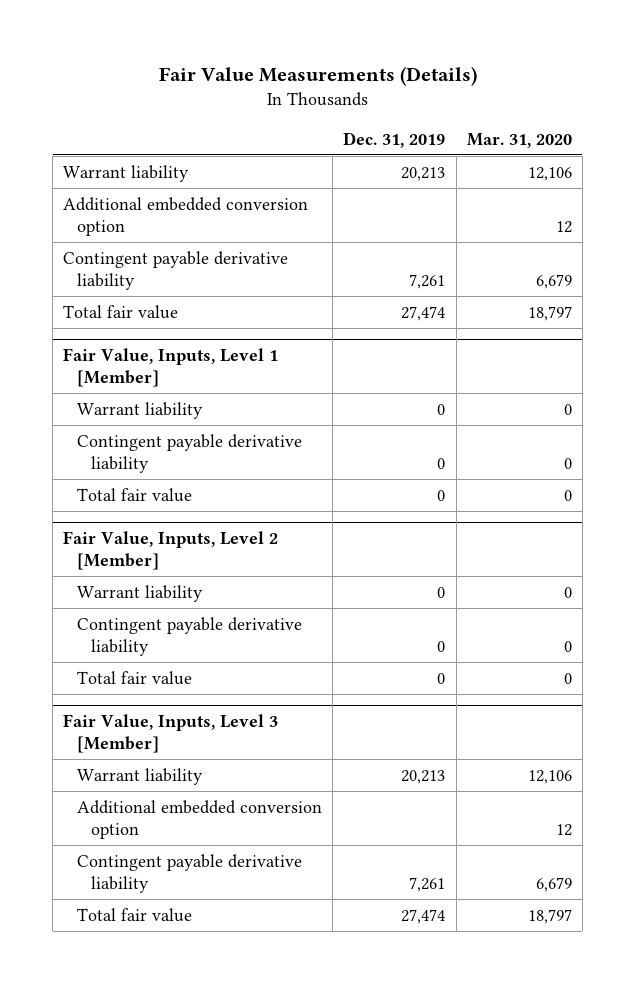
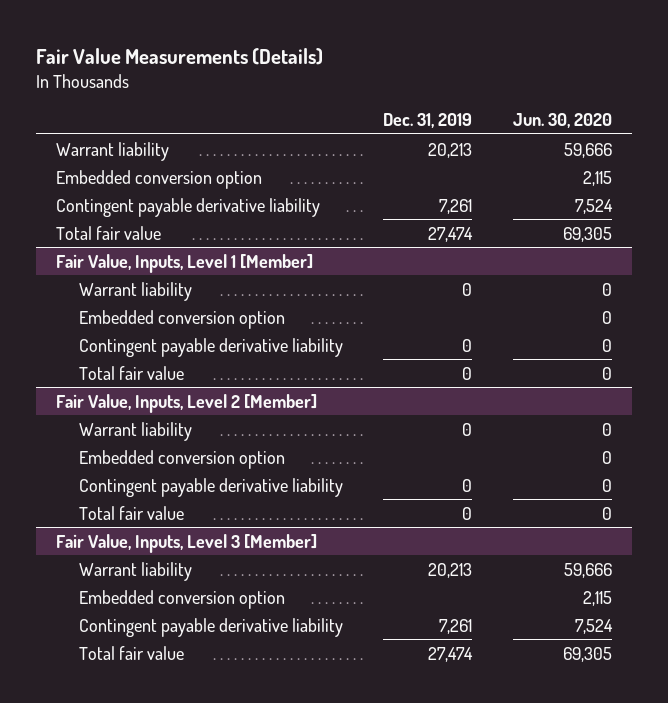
[466,132,572,148] Mar. 31, 2020 -> none
none -> [512,113,612,129] Jun. 30, 2020
[63,196,309,236] Additional embedded conversion option -> [56,169,263,189] Embedded conversion option
none -> [78,309,285,329] Embedded conversion option
none -> [78,449,285,469] Embedded conversion option
[77,799,323,839] Additional embedded conversion option -> [78,589,285,609] Embedded conversion option

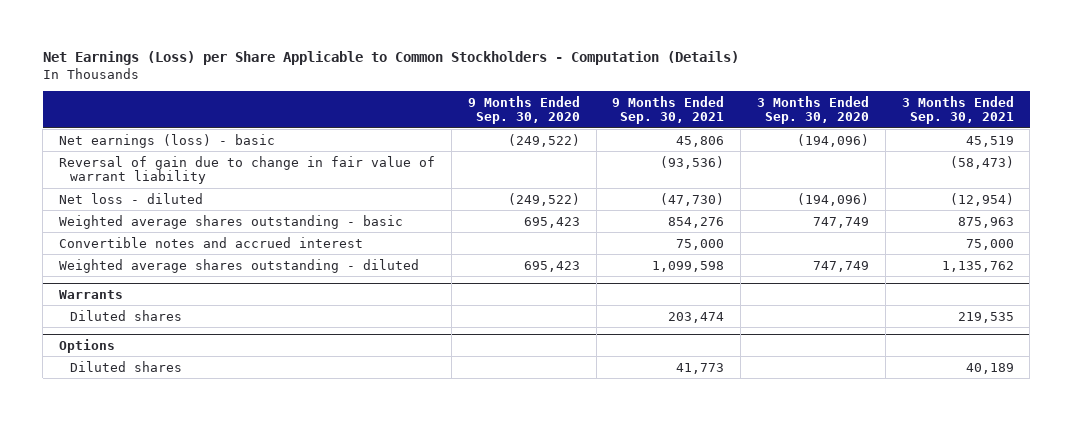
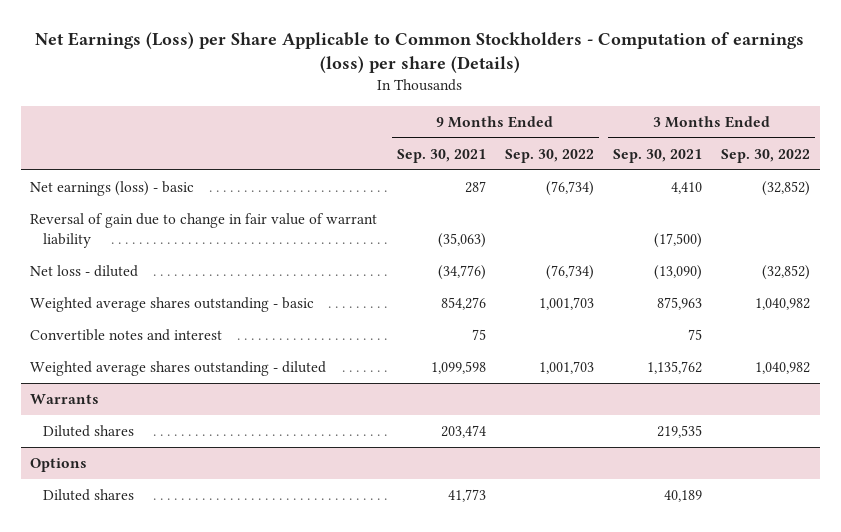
[42,51,739,66] Net Earnings (Loss) per Share Applicable to Common Stockholders - Computation (Details) -> [35,31,805,74] Net Earnings (Loss) per Share Applicable to Common Stockholders - Computation of earnings (loss) per share (Details)
[467,95,580,125] 9 Months Ended Sep. 30, 2020 -> none
[756,95,869,125] 3 Months Ended Sep. 30, 2020 -> none
none -> [504,148,594,163] Sep. 30, 2022
none -> [721,148,811,163] Sep. 30, 2022
[676,135,725,147] 45,806 -> [464,181,486,194] 287
[965,135,1014,147] 45,519 -> [671,182,703,195] 4,410
[660,155,725,169] (93,536) -> [437,233,486,249] (35,063)
[949,155,1014,169] (58,473) -> [654,233,703,249] (17,500)
[660,192,725,206] (47,730) -> [437,265,486,281] (34,776)
[949,192,1014,206] (12,954) -> [654,265,703,281] (13,090)
[59,236,364,248] Convertible notes and accrued interest -> [30,329,223,342] Convertible notes and interest
[676,238,725,250] 75,000 -> [471,329,486,341] 75
[965,238,1014,250] 75,000 -> [688,329,703,341] 75

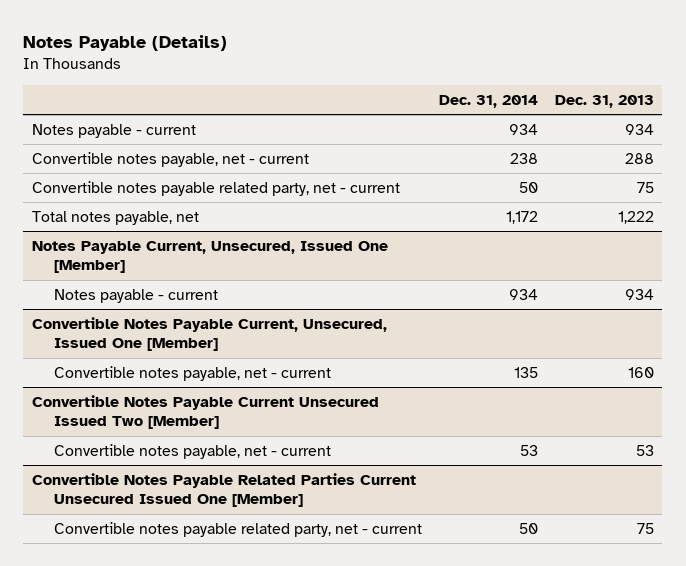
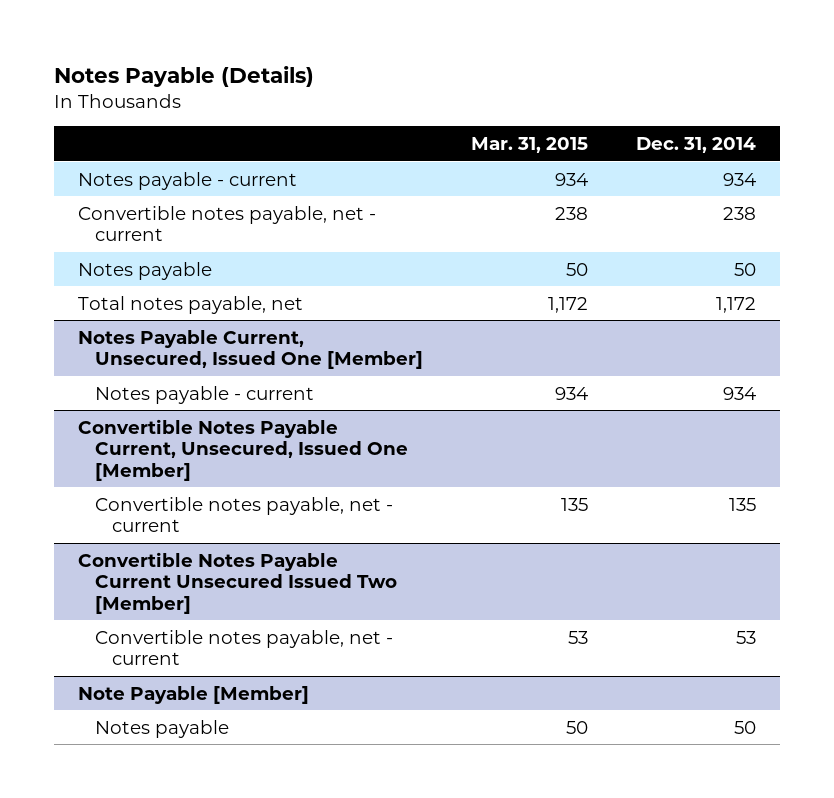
[554,95,654,109] Dec. 31, 2013 -> none
none -> [470,137,588,154] Mar. 31, 2015
[31,181,400,197] Convertible notes payable related party, net - current -> none
none -> [78,261,213,280] Notes payable
[31,473,416,508] Convertible Notes Payable Related Parties Current Unsecured Issued One [Member] -> none
[54,522,423,538] Convertible notes payable related party, net - current -> none
none -> [78,685,310,704] Note Payable [Member]
none -> [94,719,229,738] Notes payable

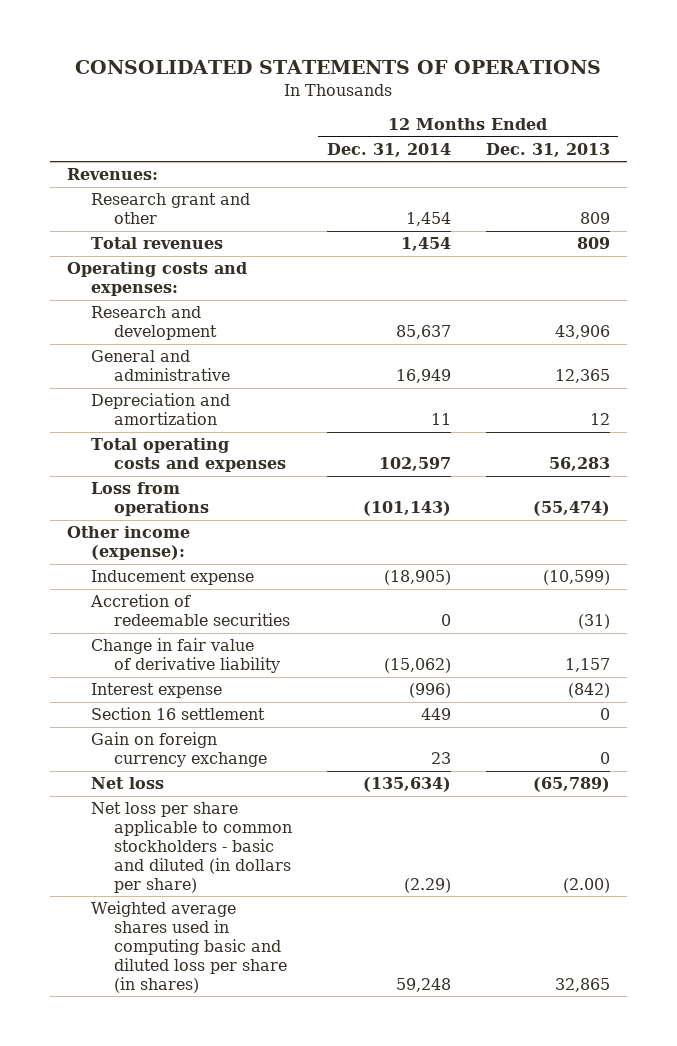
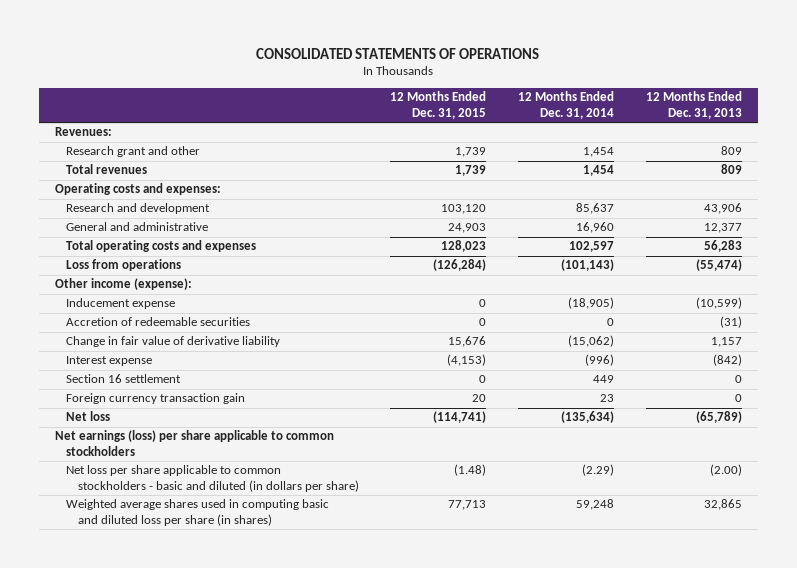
none -> [390,91,487,119] 12 Months Ended Dec. 31, 2015
[90,393,230,426] Depreciation and amortization -> none
[396,369,452,384] 16,949 -> [576,222,615,234] 16,960
[554,369,610,384] 12,365 -> [703,223,742,234] 12,377
[90,732,268,768] Gain on foreign currency exchange -> [66,393,246,405] Foreign currency transaction gain
none -> [54,430,334,456] Net earnings (loss) per share applicable to common stockholders

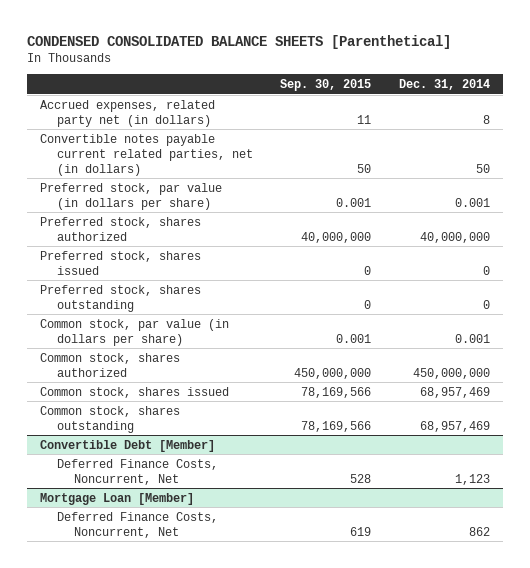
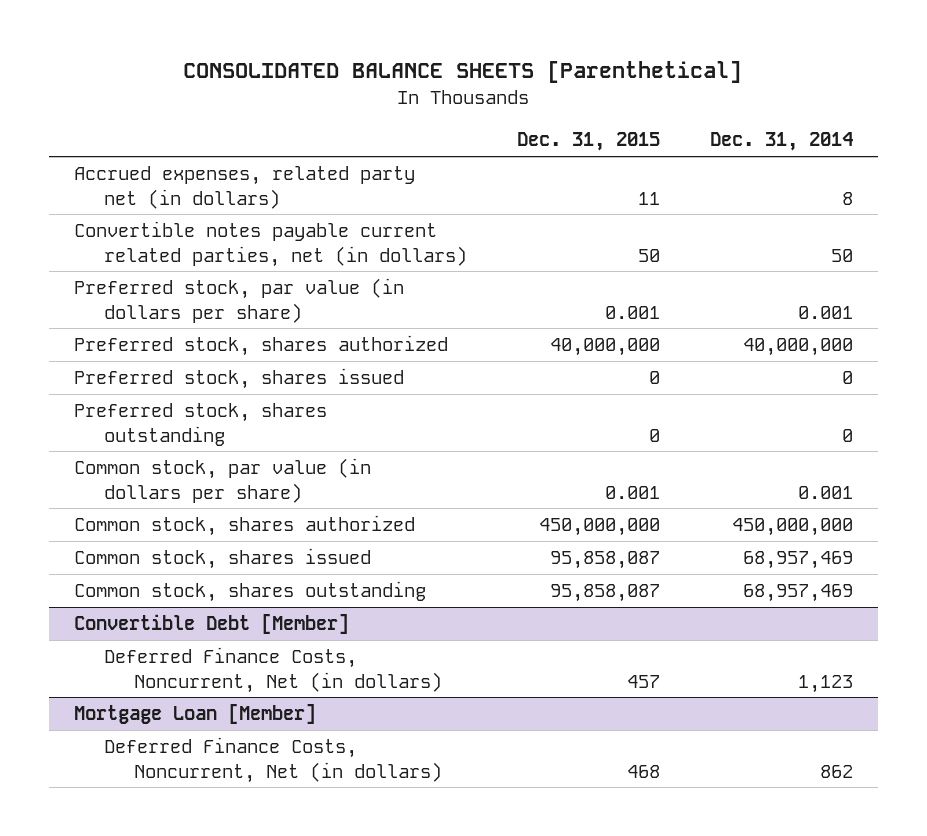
[26,34,451,49] CONDENSED CONSOLIDATED BALANCE SHEETS [Parenthetical] -> [183,61,743,84] CONSOLIDATED BALANCE SHEETS [Parenthetical]
[280,78,372,91] Sep. 30, 2015 -> none
none -> [516,132,660,152] Dec. 31, 2015
[57,458,219,485] Deferred Finance Costs, Noncurrent, Net -> [104,647,443,693] Deferred Finance Costs, Noncurrent, Net (in dollars)
[57,511,219,538] Deferred Finance Costs, Noncurrent, Net -> [104,737,443,783] Deferred Finance Costs, Noncurrent, Net (in dollars)

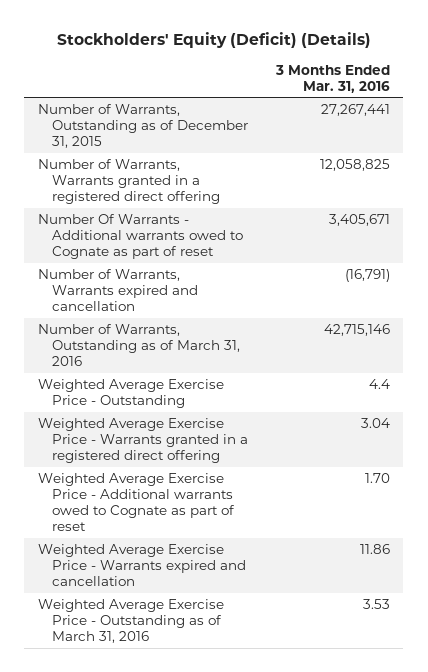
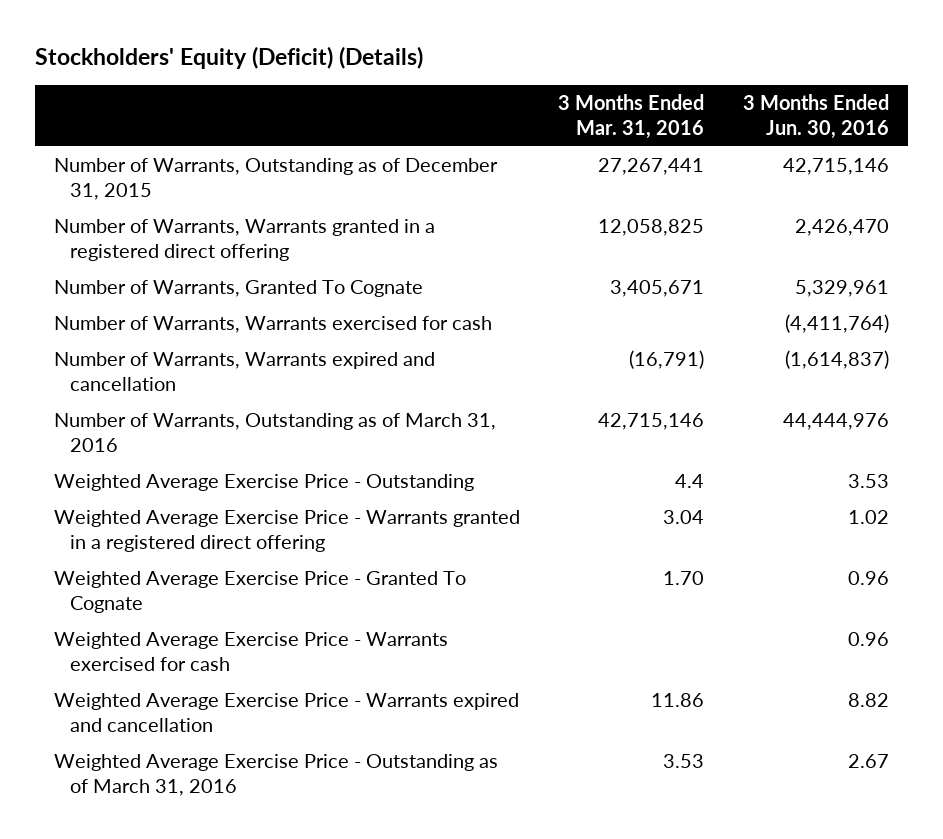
none -> [743,93,890,139] 3 Months Ended Jun. 30, 2016
[37,214,244,260] Number Of Warrants - Additional warrants owed to Cognate as part of reset -> [53,280,423,298] Number of Warrants, Granted To Cognate
none -> [53,316,492,334] Number of Warrants, Warrants exercised for cash
[37,473,236,531] Weighted Average Exercise Price - Additional warrants owed to Cognate as part of reset -> none
none -> [53,571,466,614] Weighted Average Exercise Price - Granted To Cognate
none -> [53,632,448,672] Weighted Average Exercise Price - Warrants exercised for cash

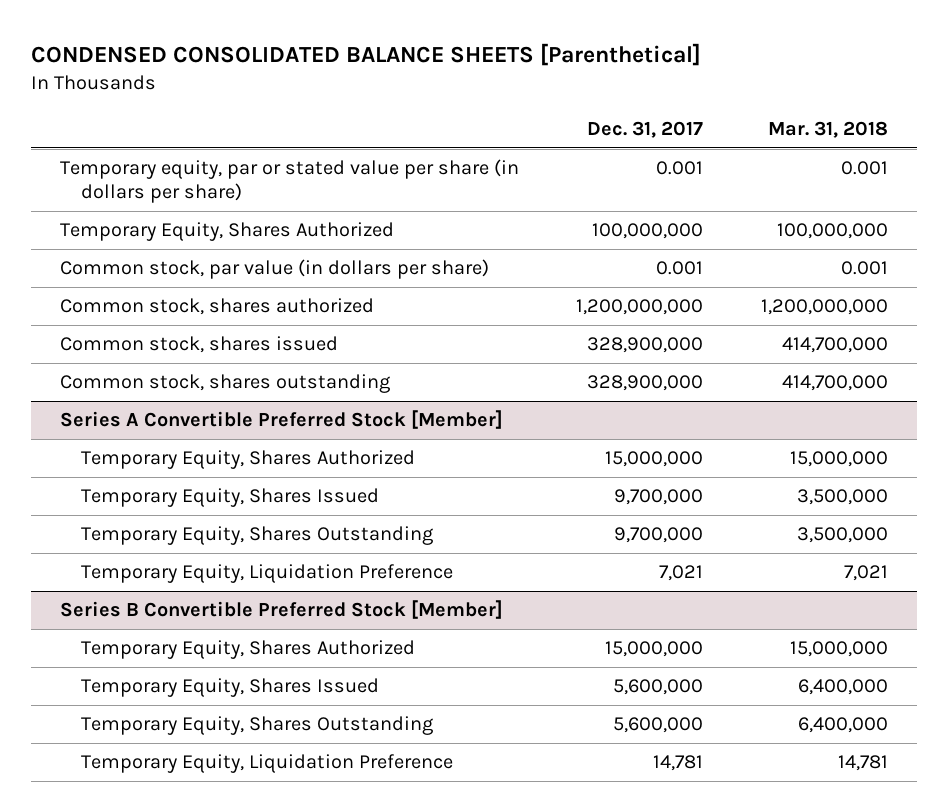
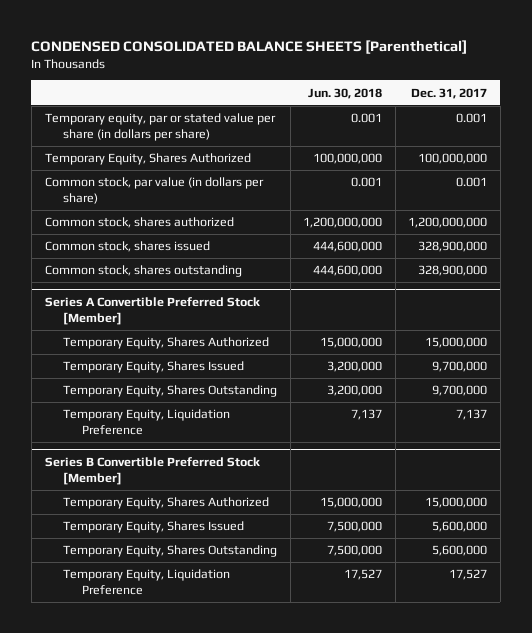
[767,120,888,138] Mar. 31, 2018 -> none
none -> [308,87,383,99] Jun. 30, 2018
[659,565,704,582] 7,021 -> [456,409,488,421] 7,137
[653,755,704,772] 14,781 -> [449,569,488,581] 17,527

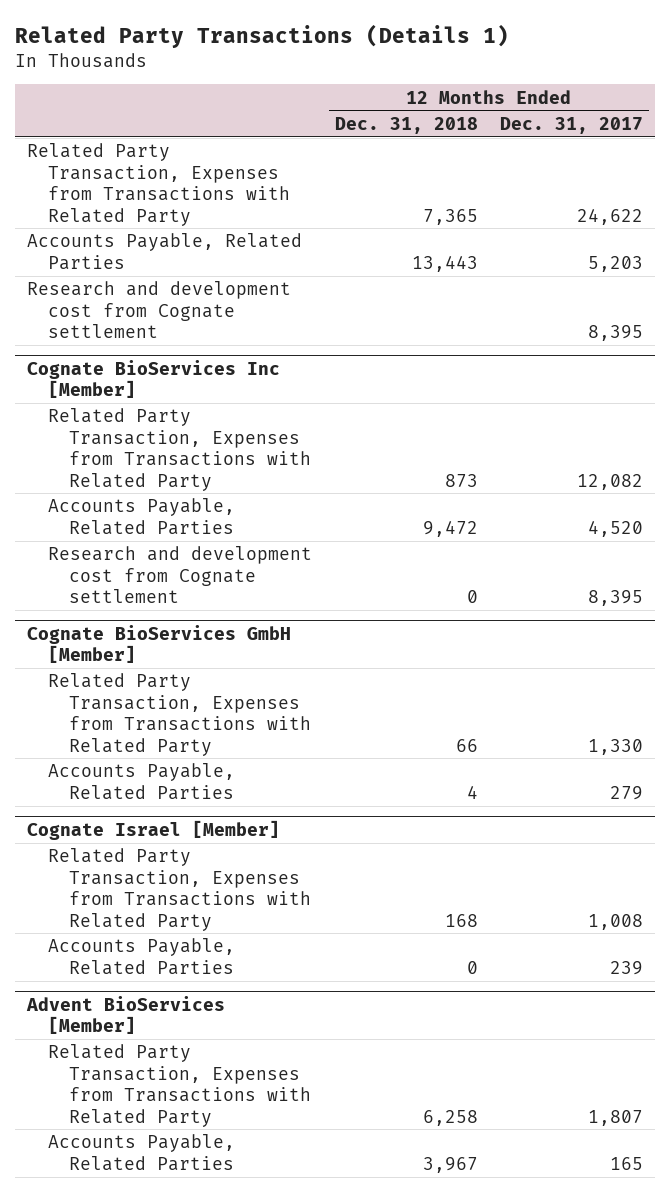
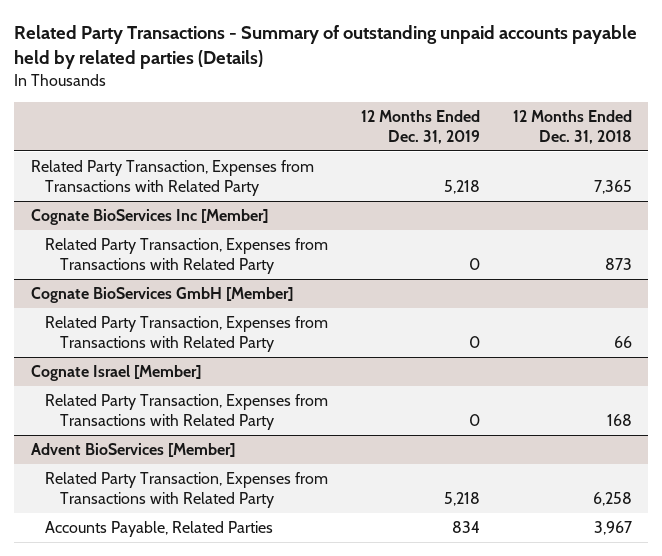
[15,23,510,48] Related Party Transactions (Details 1) -> [14,25,638,70] Related Party Transactions - Summary of outstanding unpaid accounts payable held by related parties (Details)
[500,116,644,134] Dec. 31, 2017 -> none
none -> [361,109,481,144] 12 Months Ended Dec. 31, 2019
[26,233,302,270] Accounts Payable, Related Parties -> none
[26,281,291,339] Research and development cost from Cognate settlement -> none
[47,498,235,535] Accounts Payable, Related Parties -> none
[47,546,312,604] Research and development cost from Cognate settlement -> none
[47,763,235,800] Accounts Payable, Related Parties -> none
[47,938,235,975] Accounts Payable, Related Parties -> none

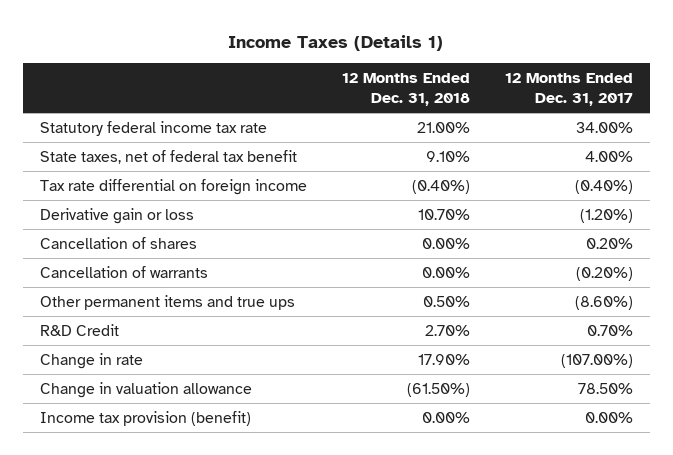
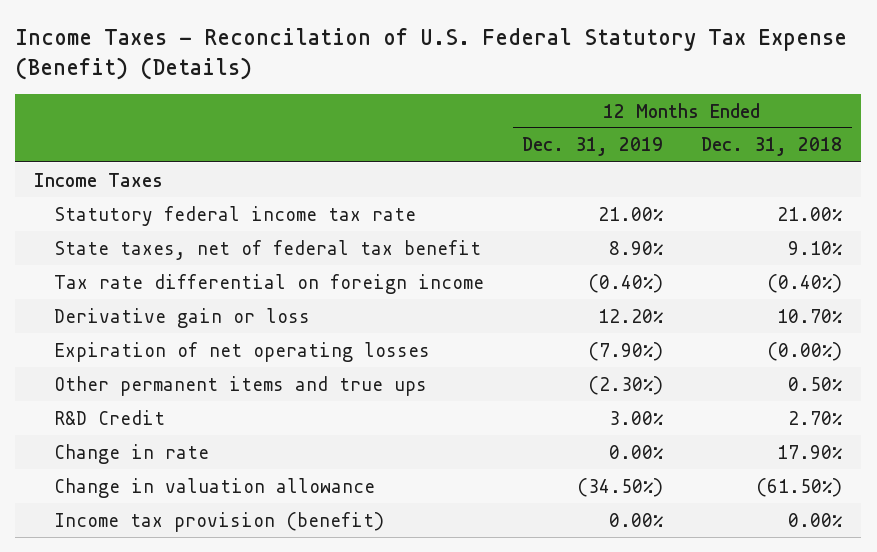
[228,34,444,51] Income Taxes (Details 1) -> [15,28,848,80] Income Taxes - Reconcilation of U.S. Federal Statutory Tax Expense (Benefit) (Details)
[504,73,633,107] 12 Months Ended Dec. 31, 2017 -> none
none -> [522,137,664,157] Dec. 31, 2019
none -> [34,172,164,187] Income Taxes
[40,236,198,249] Cancellation of shares -> none
[40,265,209,278] Cancellation of warrants -> none
none -> [54,341,431,362] Expiration of net operating losses

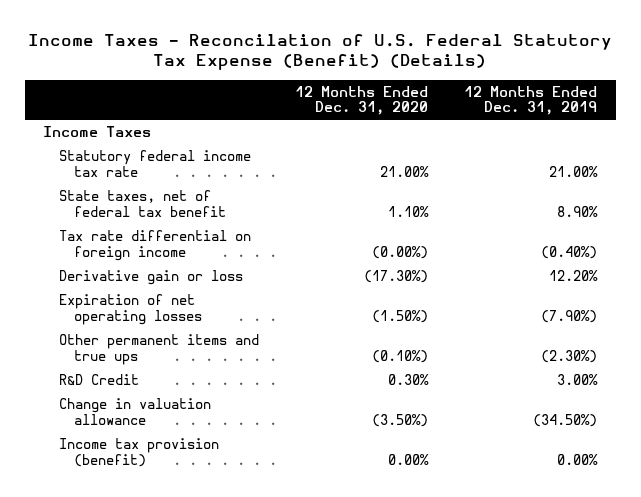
[701,137,843,157] Dec. 31, 2018 -> none
none -> [295,85,429,116] 12 Months Ended Dec. 31, 2020
[54,443,210,464] Change in rate -> none

